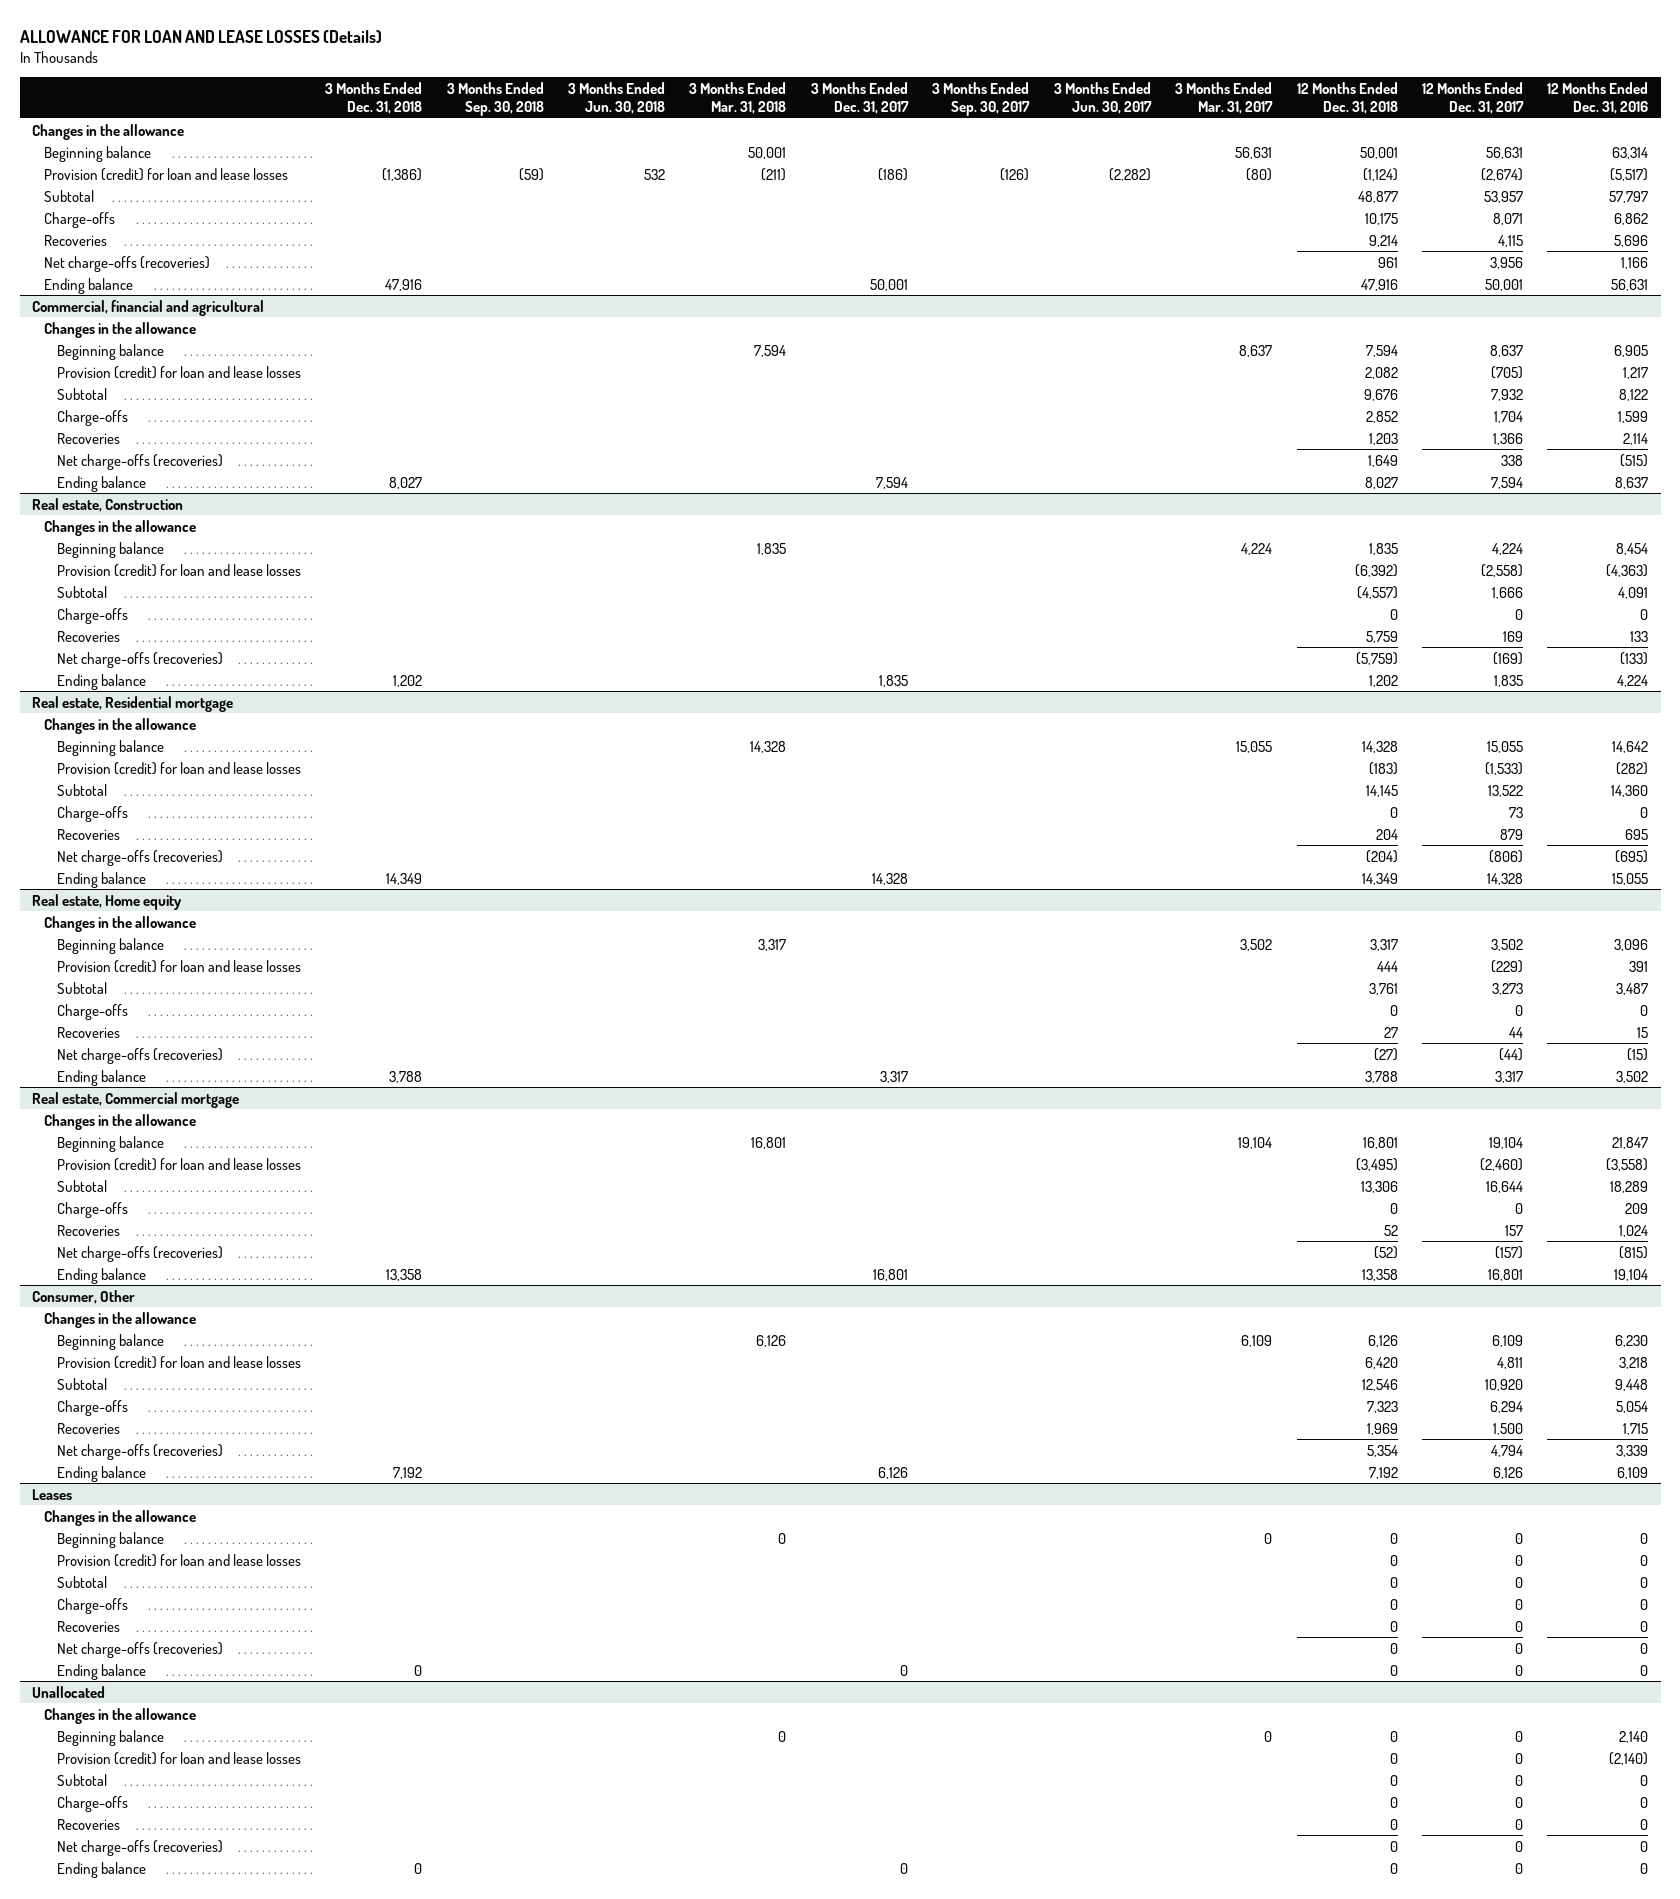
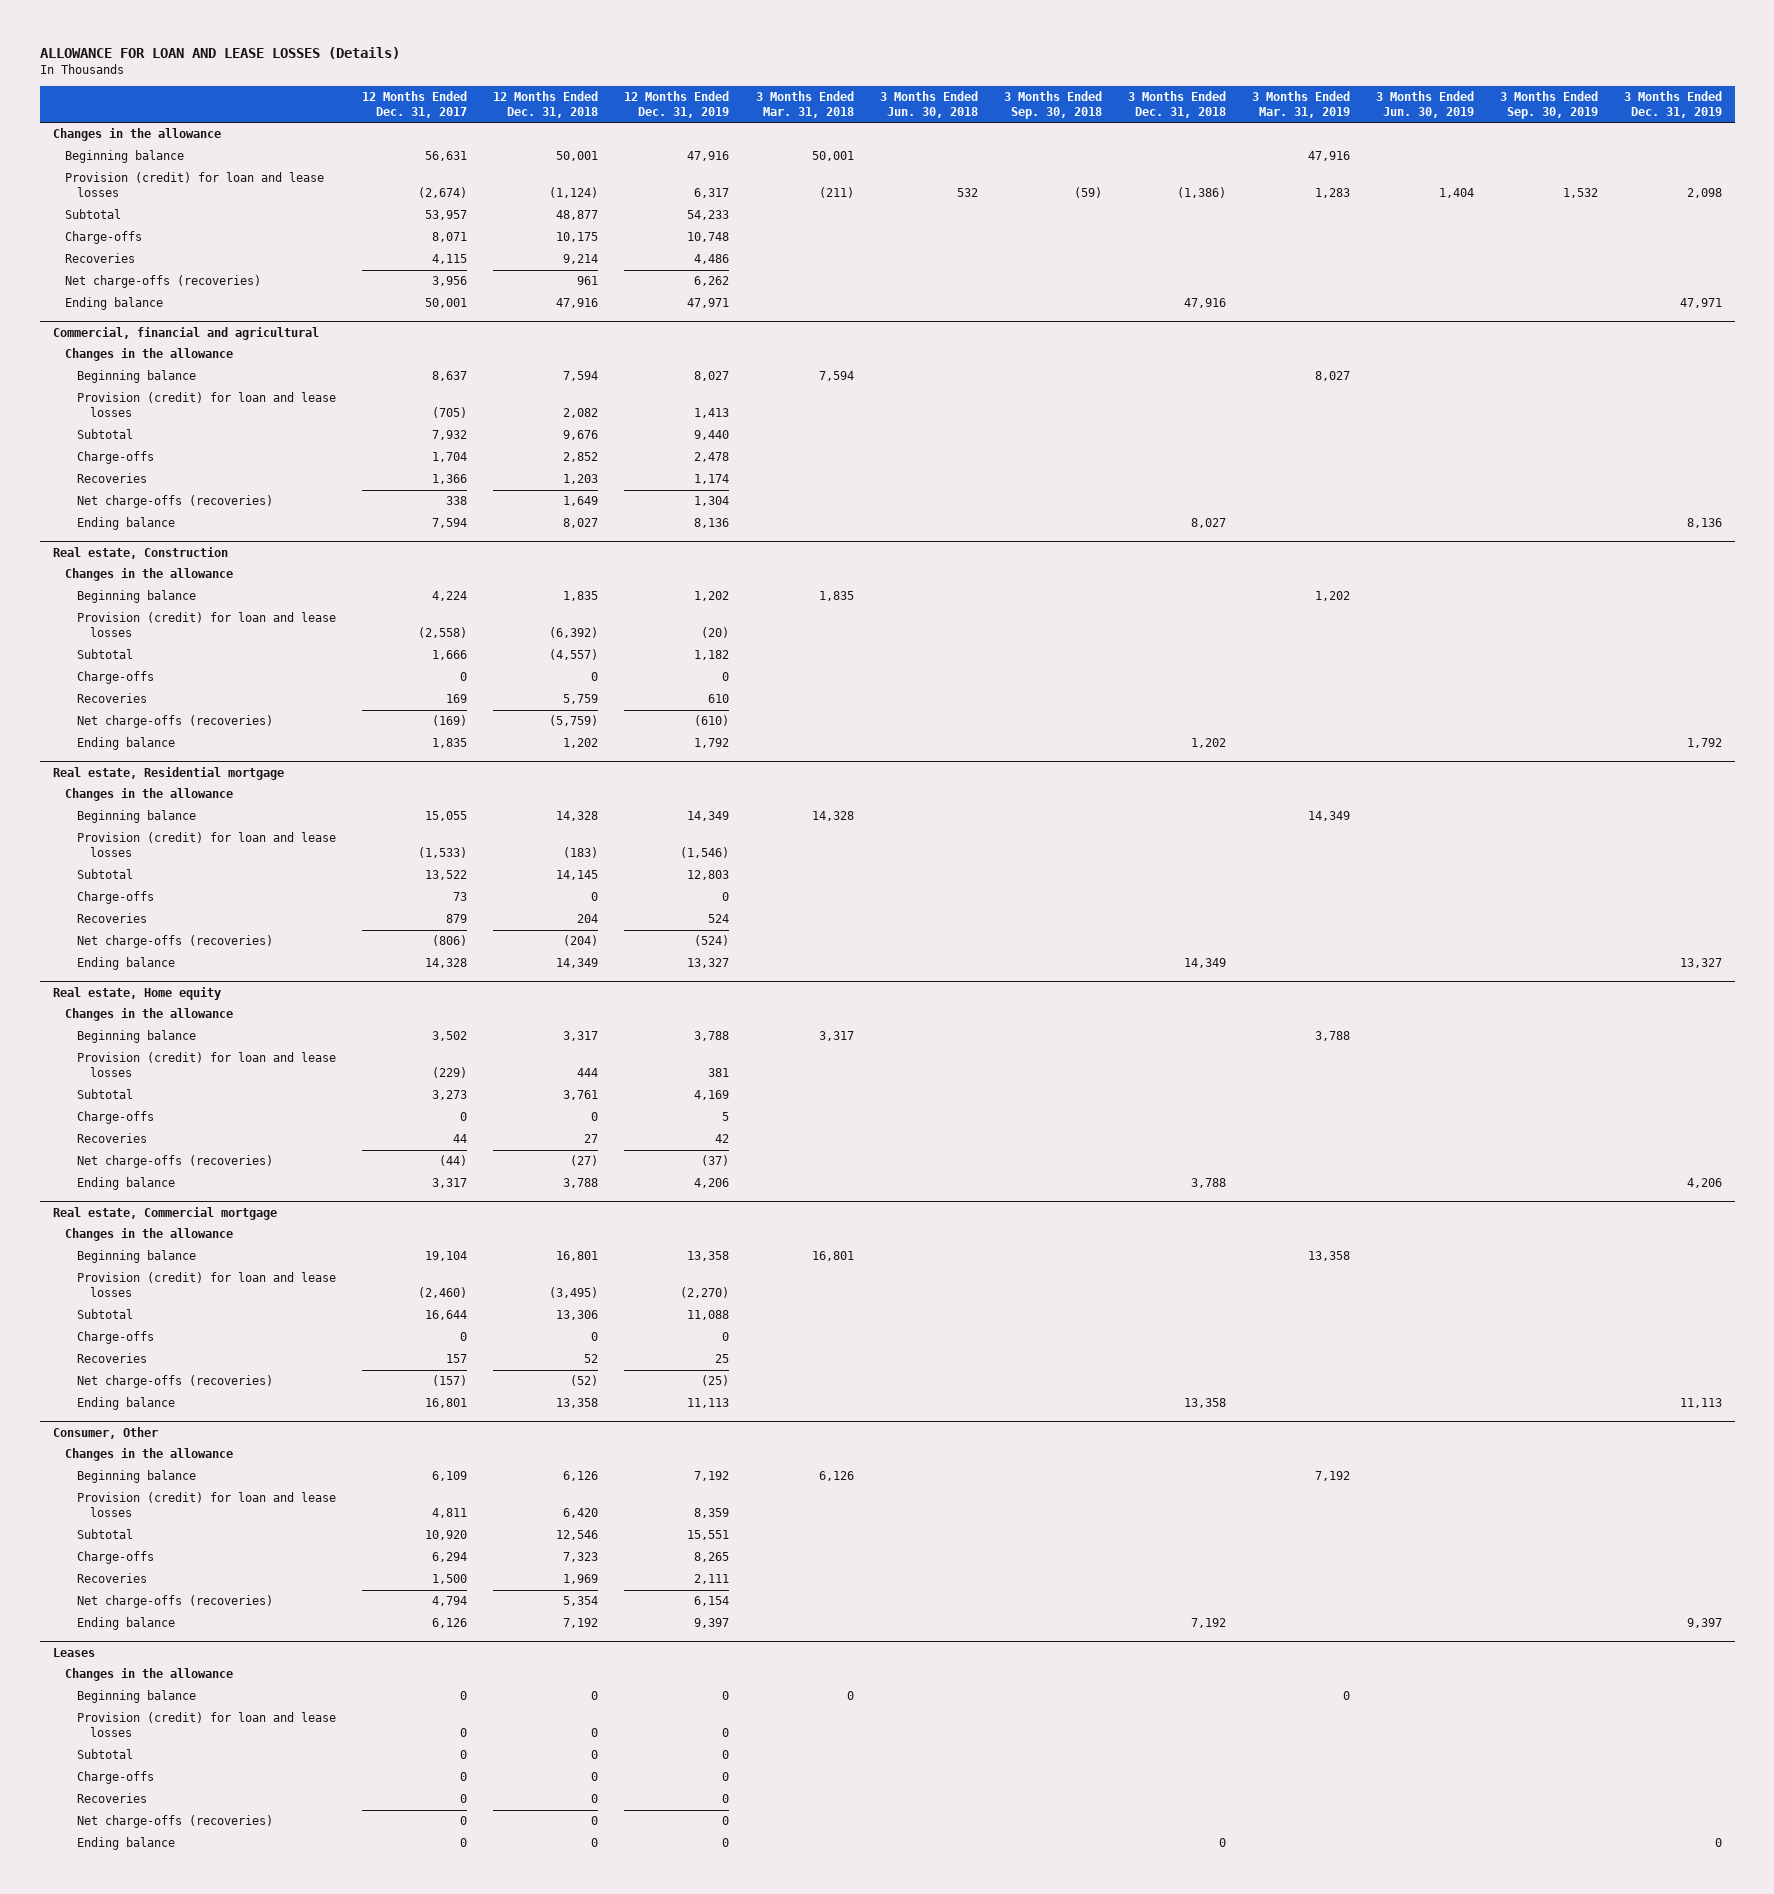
[810,82,909,115] 3 Months Ended Dec. 31, 2017 -> none
[932,82,1031,117] 3 Months Ended Sep. 30, 2017 -> none
[1053,82,1152,115] 3 Months Ended Jun. 30, 2017 -> none
[1175,82,1274,115] 3 Months Ended Mar. 31, 2017 -> none
[1547,82,1649,115] 12 Months Ended Dec. 31, 2016 -> none
none -> [624,90,730,118] 12 Months Ended Dec. 31, 2019
none -> [1251,90,1350,118] 3 Months Ended Mar. 31, 2019
none -> [1375,90,1474,118] 3 Months Ended Jun. 30, 2019
none -> [1499,90,1598,119] 3 Months Ended Sep. 30, 2019
none -> [1623,90,1722,118] 3 Months Ended Dec. 31, 2019
[31,1685,105,1698] Unallocated -> none
[44,1707,197,1724] Changes in the allowance -> none
[56,1729,164,1746] Beginning balance -> none
[56,1751,301,1765] Provision (credit) for loan and lease losses -> none
[56,1773,107,1786] Subtotal -> none
[56,1795,128,1812] Charge-offs -> none
[56,1818,120,1830] Recoveries -> none
[56,1839,223,1856] Net charge-offs (recoveries) -> none
[56,1861,146,1878] Ending balance -> none

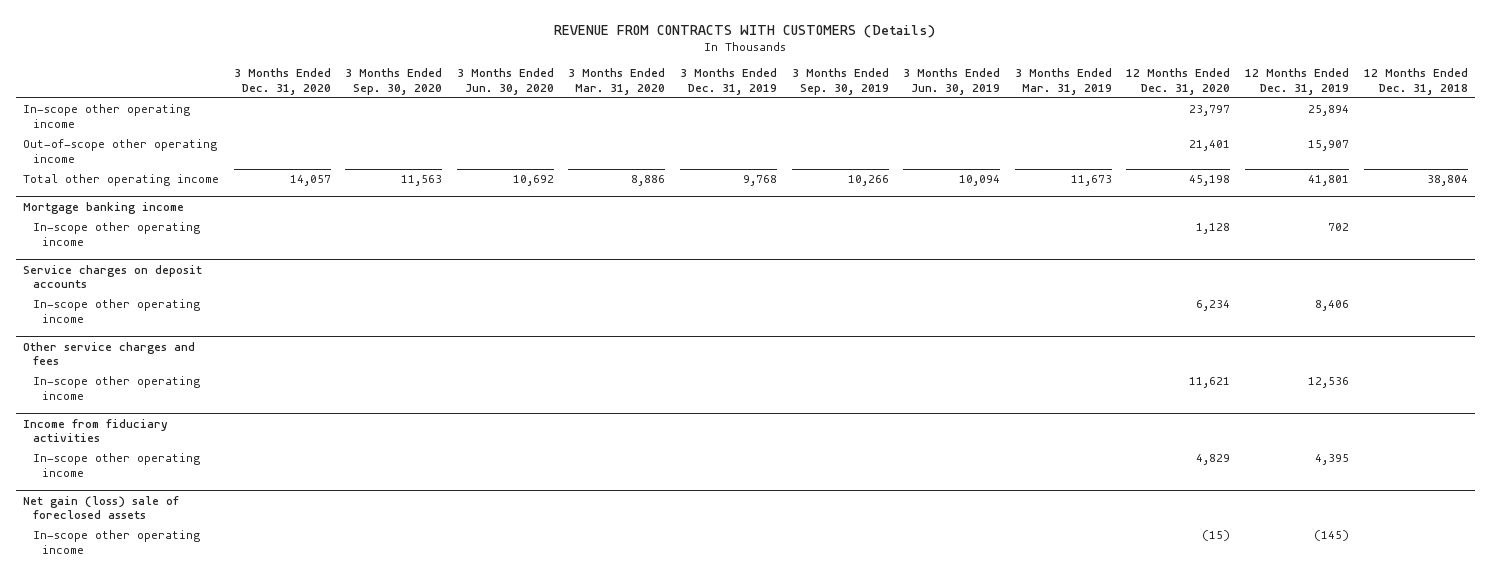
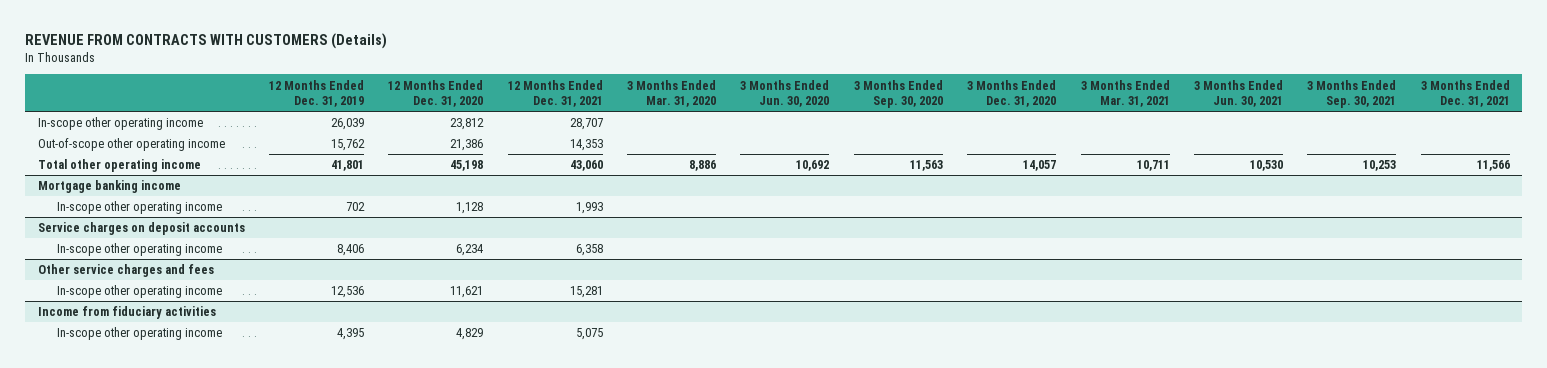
[679,68,777,95] 3 Months Ended Dec. 31, 2019 -> none
[791,68,889,95] 3 Months Ended Sep. 30, 2019 -> none
[903,68,1001,95] 3 Months Ended Jun. 30, 2019 -> none
[1014,68,1112,95] 3 Months Ended Mar. 31, 2019 -> none
[1363,68,1468,95] 12 Months Ended Dec. 31, 2018 -> none
none -> [507,79,603,107] 12 Months Ended Dec. 31, 2021
none -> [1080,79,1170,107] 3 Months Ended Mar. 31, 2021
none -> [1193,79,1283,107] 3 Months Ended Jun. 30, 2021
none -> [1307,79,1397,108] 3 Months Ended Sep. 30, 2021
none -> [1420,79,1510,107] 3 Months Ended Dec. 31, 2021
[1189,105,1231,117] 23,797 -> [450,118,485,131] 23,812
[1307,105,1349,117] 25,894 -> [330,118,364,131] 26,039
[1189,140,1231,152] 21,401 -> [450,139,484,152] 21,386
[1307,140,1349,152] 15,907 -> [330,139,365,152] 15,762
[22,495,179,519] Net gain (loss) sale of foreclosed assets -> none
[32,530,200,554] In-scope other operating income -> none

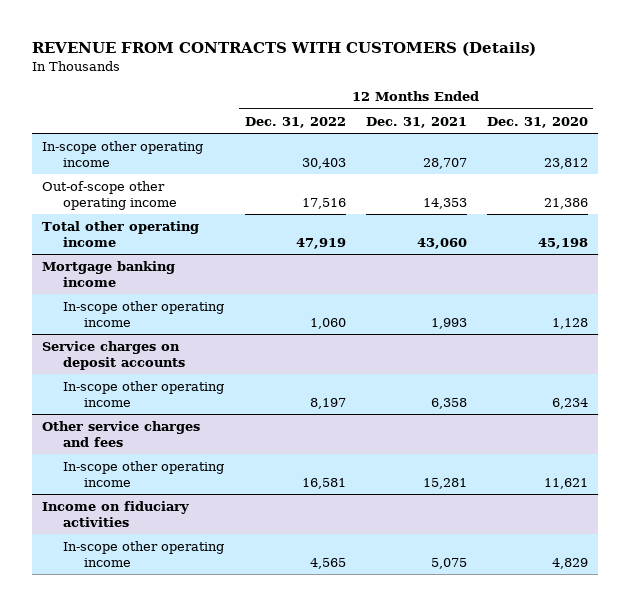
[268,79,364,107] 12 Months Ended Dec. 31, 2019 -> none
[627,79,717,107] 3 Months Ended Mar. 31, 2020 -> none
[740,79,830,107] 3 Months Ended Jun. 30, 2020 -> none
[853,79,943,108] 3 Months Ended Sep. 30, 2020 -> none
[967,79,1057,107] 3 Months Ended Dec. 31, 2020 -> none
[1080,79,1170,107] 3 Months Ended Mar. 31, 2021 -> none
[1193,79,1283,107] 3 Months Ended Jun. 30, 2021 -> none
[1307,79,1397,108] 3 Months Ended Sep. 30, 2021 -> none
[1420,79,1510,107] 3 Months Ended Dec. 31, 2021 -> none
none -> [244,116,346,128] Dec. 31, 2022
[37,306,216,320] Income from fiduciary activities -> [42,501,190,527] Income on fiduciary activities

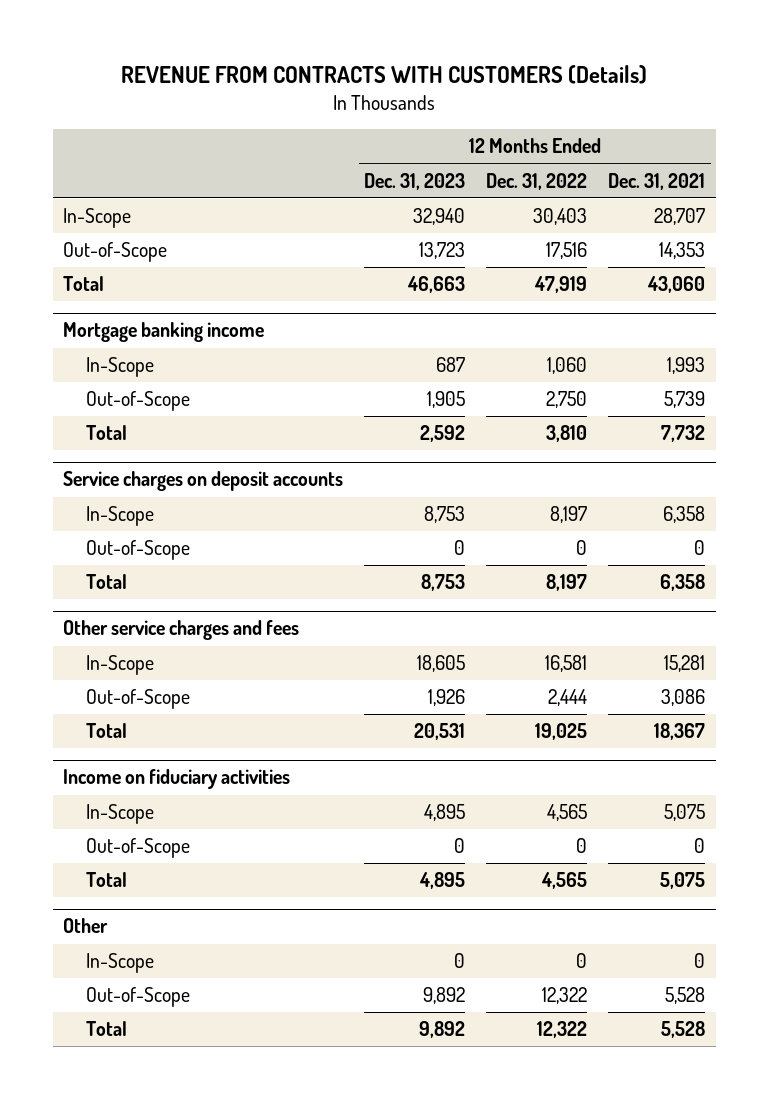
[486,116,588,128] Dec. 31, 2020 -> none
none -> [364,172,466,190] Dec. 31, 2023
[42,141,204,167] In-scope other operating income -> [63,208,132,229] In-Scope
[42,181,178,210] Out-of-scope other operating income -> [63,242,168,263] Out-of-Scope
[42,221,200,247] Total other operating income -> [63,276,105,292] Total
[63,301,225,327] In-scope other operating income -> [86,357,155,378] In-Scope
none -> [86,391,191,412] Out-of-Scope
none -> [86,425,128,441] Total
[63,381,225,407] In-scope other operating income -> [86,506,155,527] In-Scope
none -> [86,540,191,561] Out-of-Scope
none -> [86,574,128,590] Total
[63,461,225,487] In-scope other operating income -> [86,655,155,676] In-Scope
none -> [86,689,191,710] Out-of-Scope
none -> [86,723,128,739] Total
[63,541,225,567] In-scope other operating income -> [86,804,155,825] In-Scope
none -> [86,838,191,859] Out-of-Scope
none -> [86,872,128,888] Total
none -> [63,918,109,934] Other
none -> [86,953,155,974] In-Scope
none -> [86,987,191,1008] Out-of-Scope
none -> [86,1021,128,1037] Total

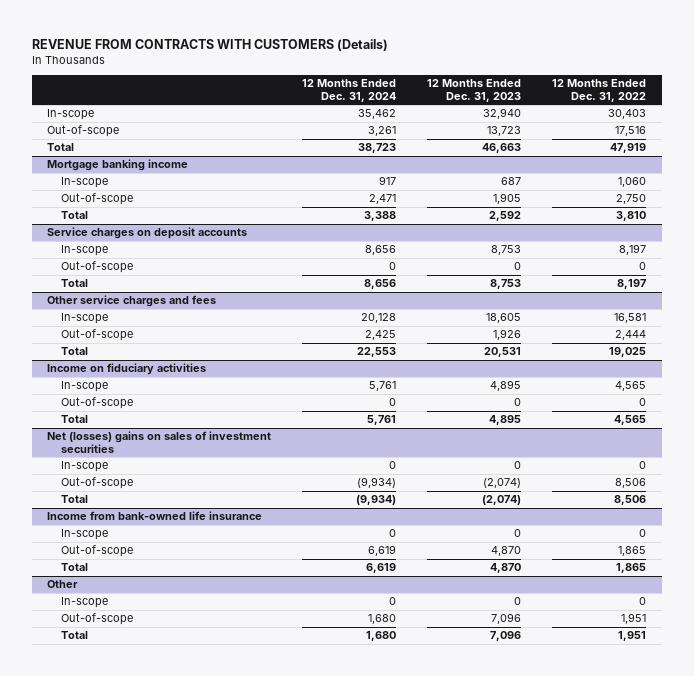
[608,172,706,190] Dec. 31, 2021 -> none
none -> [302,78,397,102] 12 Months Ended Dec. 31, 2024
[63,208,132,229] In-Scope -> [47,109,95,121] In-scope
[63,242,168,263] Out-of-Scope -> [47,125,120,138] Out-of-scope
[86,357,155,378] In-Scope -> [61,177,109,189] In-scope
[86,391,191,412] Out-of-Scope -> [61,193,134,206] Out-of-scope
[86,506,155,527] In-Scope -> [61,245,109,257] In-scope
[86,540,191,561] Out-of-Scope -> [61,261,134,274] Out-of-scope
[86,655,155,676] In-Scope -> [61,313,109,325] In-scope
[86,689,191,710] Out-of-Scope -> [61,329,134,342] Out-of-scope
[86,804,155,825] In-Scope -> [61,381,109,393] In-scope
[86,838,191,859] Out-of-Scope -> [61,397,134,410] Out-of-scope
none -> [47,431,272,454] Net (losses) gains on sales of investment securities
none -> [61,461,109,473] In-scope
none -> [61,477,134,490] Out-of-scope
none -> [61,495,89,504] Total
none -> [47,511,263,521] Income from bank-owned life insurance
none -> [61,529,109,541] In-scope
none -> [61,545,134,558] Out-of-scope
none -> [61,563,89,572] Total
[86,953,155,974] In-Scope -> [61,597,109,609] In-scope
[86,987,191,1008] Out-of-Scope -> [61,613,134,626] Out-of-scope
[423,987,466,1005] 9,892 -> [491,613,522,625] 7,096
[542,987,588,1005] 12,322 -> [621,613,647,625] 1,951
[419,1021,466,1039] 9,892 -> [490,631,522,642] 7,096
[537,1021,588,1039] 12,322 -> [618,631,647,642] 1,951

